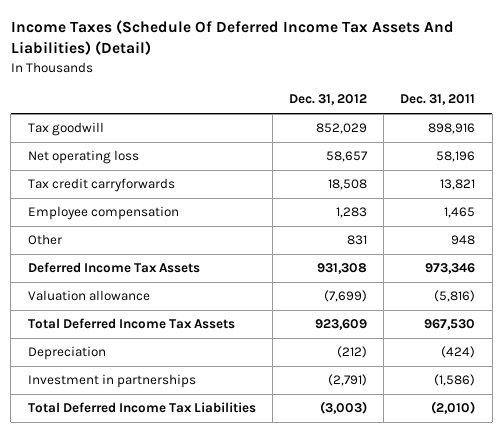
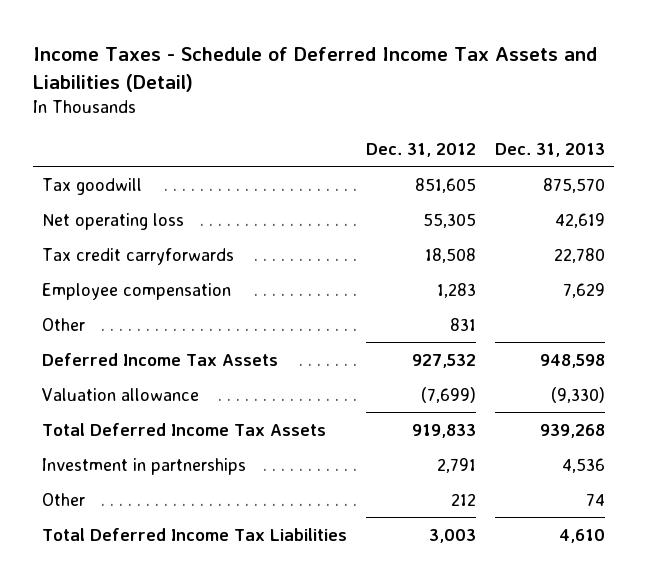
[10,20,454,56] Income Taxes (Schedule Of Deferred Income Tax Assets And Liabilities) (Detail) -> [32,46,597,92] Income Taxes - Schedule of Deferred Income Tax Assets and Liabilities (Detail)
[400,94,476,106] Dec. 31, 2011 -> none
none -> [494,142,605,157] Dec. 31, 2013
[315,123,367,135] 852,029 -> [415,177,477,193] 851,605
[325,151,368,163] 58,657 -> [423,212,477,228] 55,305
[316,263,367,275] 931,308 -> [412,353,477,368] 927,532
[27,346,106,361] Depreciation -> none
[314,319,367,331] 923,609 -> [412,423,477,438] 919,833
[327,374,367,387] (2,791) -> [437,457,477,473] 2,791
none -> [42,492,86,506] Other
[319,401,367,415] (3,003) -> [429,528,477,543] 3,003

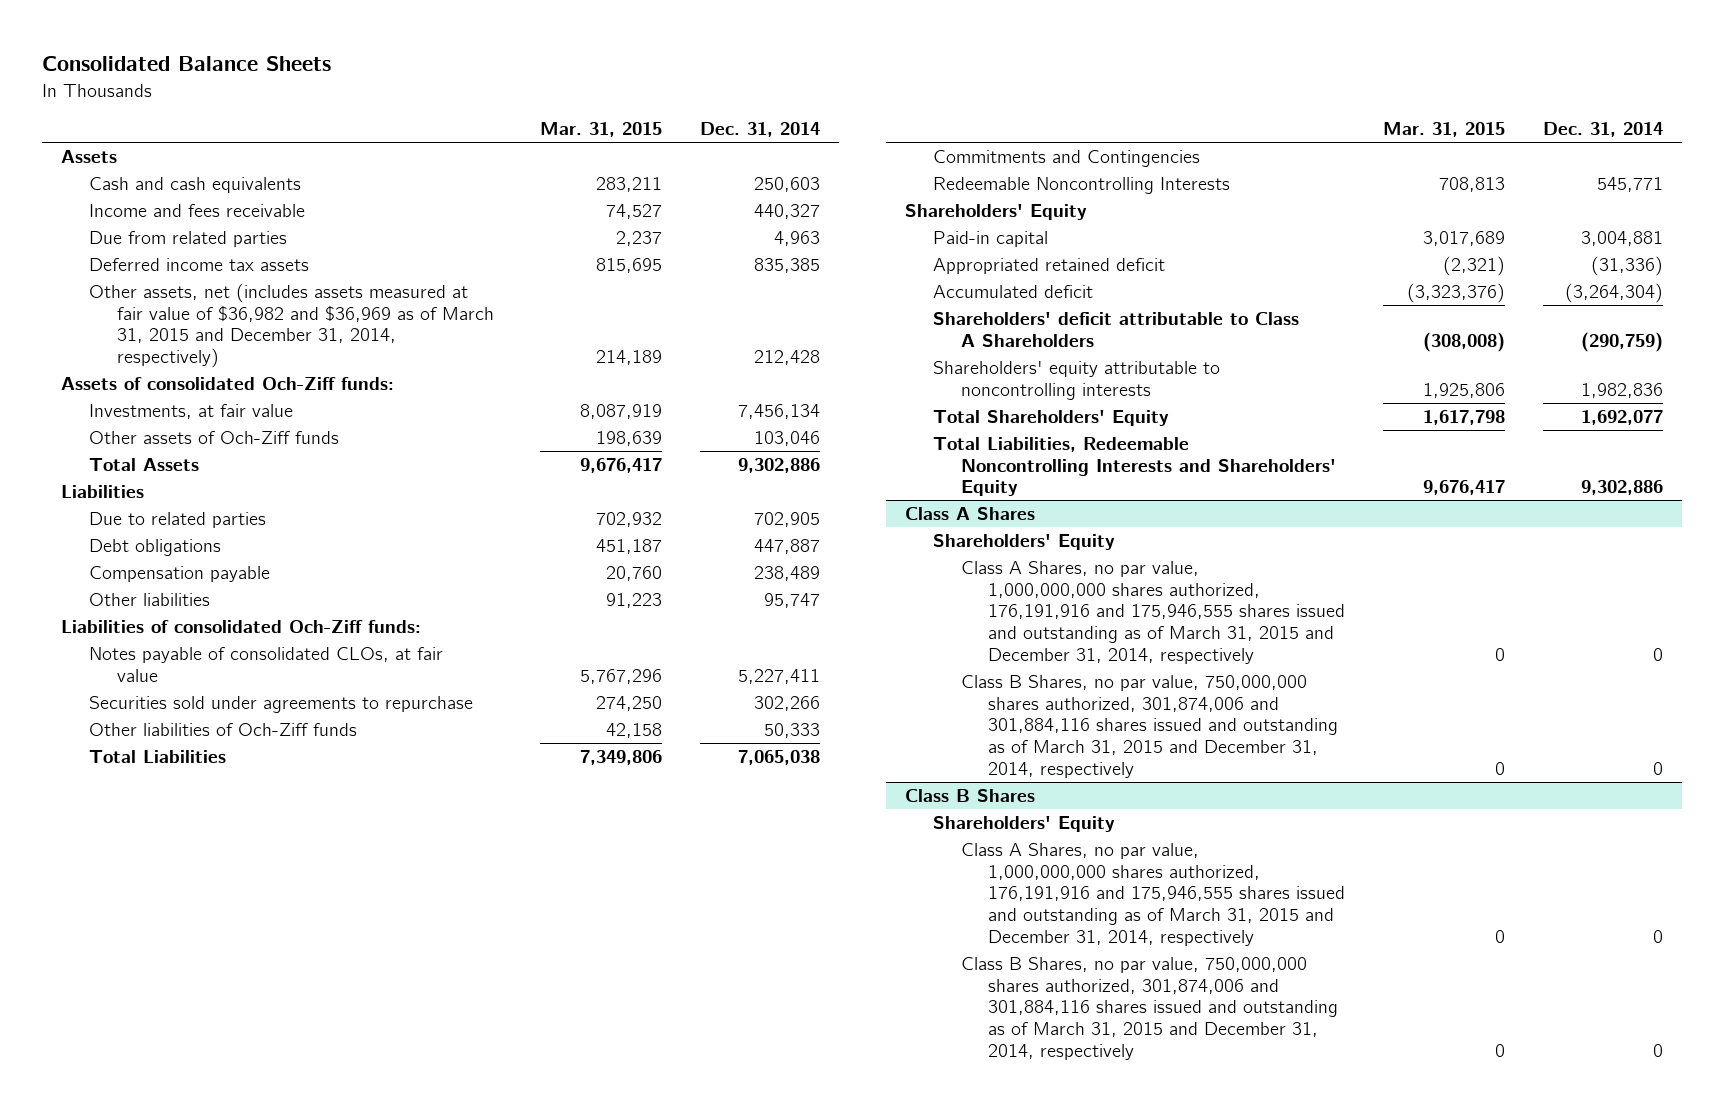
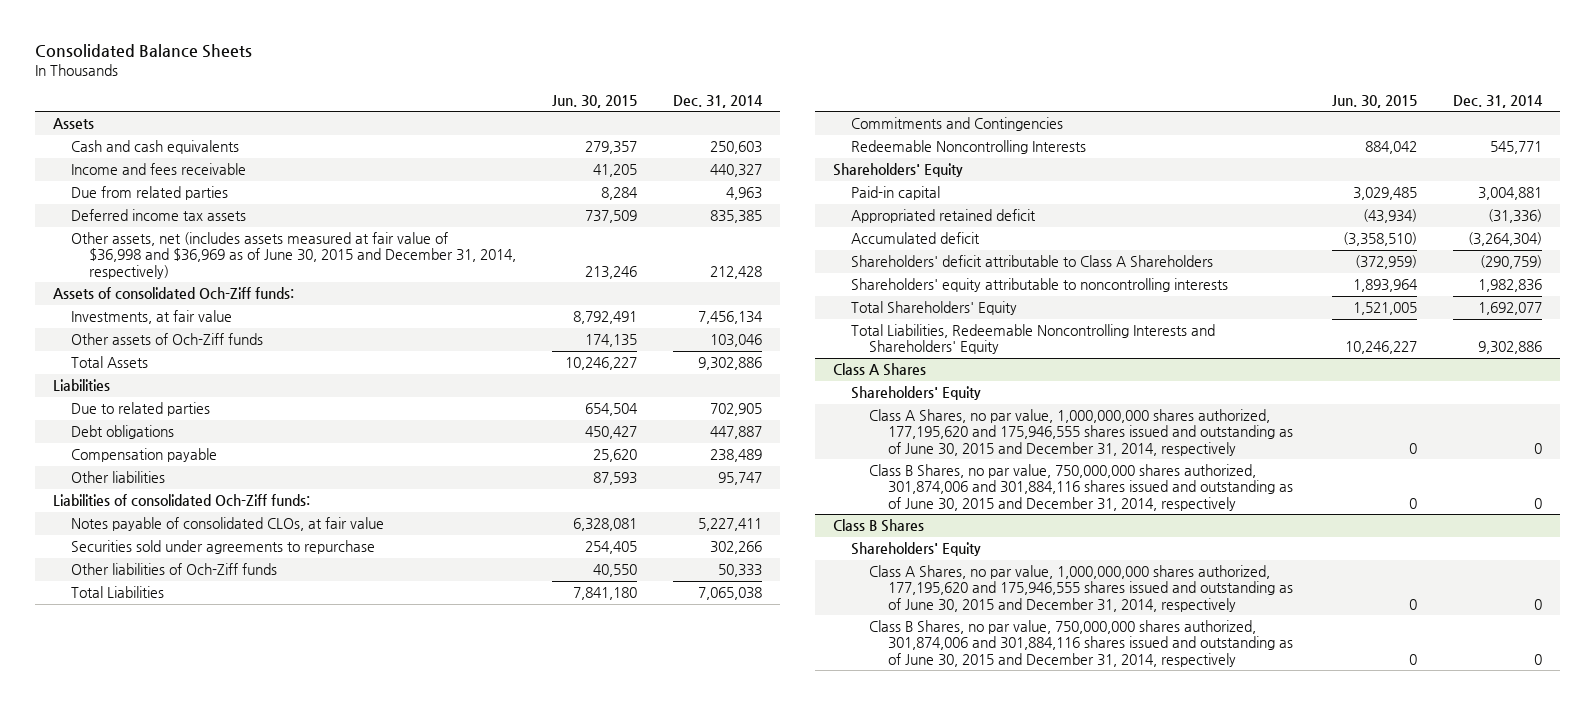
[540,122,663,138] Mar. 31, 2015 -> none
none -> [552,94,638,108] Jun. 30, 2015
[89,282,495,368] Other assets, net (includes assets measured at fair value of $36,982 and $36,969 as of March 31, 2015 and December 31, 2014, respectively) -> [71,232,517,279] Other assets, net (includes assets measured at fair value of $36,998 and $36,969 as of June 30, 2015 and December 31, 2014, respectively)
[960,560,1346,664] Class A Shares, no par value, 1,000,000,000 shares authorized, 176,191,916 and 175,946,555 shares issued and outstanding as of March 31, 2015 and December 31, 2014, respectively -> [869,409,1293,456] Class A Shares, no par value, 1,000,000,000 shares authorized, 177,195,620 and 175,946,555 shares issued and outstanding as of June 30, 2015 and December 31, 2014, respectively
[960,674,1339,778] Class B Shares, no par value, 750,000,000 shares authorized, 301,874,006 and 301,884,116 shares issued and outstanding as of March 31, 2015 and December 31, 2014, respectively -> [869,464,1293,511] Class B Shares, no par value, 750,000,000 shares authorized, 301,874,006 and 301,884,116 shares issued and outstanding as of June 30, 2015 and December 31, 2014, respectively
[960,842,1346,946] Class A Shares, no par value, 1,000,000,000 shares authorized, 176,191,916 and 175,946,555 shares issued and outstanding as of March 31, 2015 and December 31, 2014, respectively -> [869,565,1293,612] Class A Shares, no par value, 1,000,000,000 shares authorized, 177,195,620 and 175,946,555 shares issued and outstanding as of June 30, 2015 and December 31, 2014, respectively
[960,956,1339,1060] Class B Shares, no par value, 750,000,000 shares authorized, 301,874,006 and 301,884,116 shares issued and outstanding as of March 31, 2015 and December 31, 2014, respectively -> [869,620,1293,667] Class B Shares, no par value, 750,000,000 shares authorized, 301,874,006 and 301,884,116 shares issued and outstanding as of June 30, 2015 and December 31, 2014, respectively

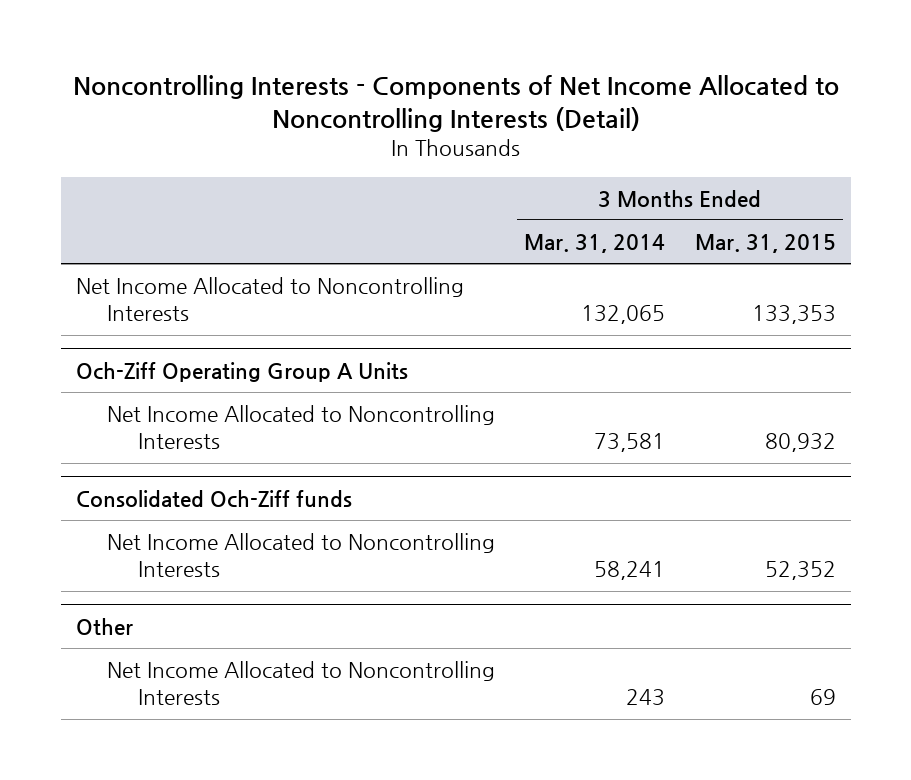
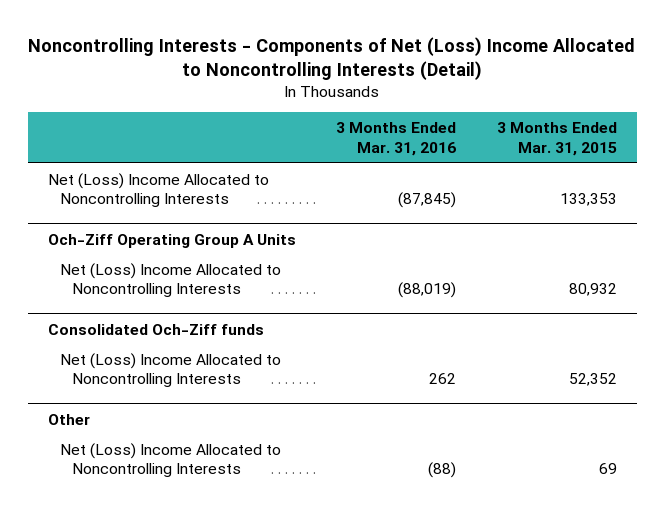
[72,74,839,132] Noncontrolling Interests - Components of Net Income Allocated to Noncontrolling Interests (Detail) -> [28,36,636,80] Noncontrolling Interests - Components of Net (Loss) Income Allocated to Noncontrolling Interests (Detail)
[524,234,666,254] Mar. 31, 2014 -> none
none -> [336,122,457,156] 3 Months Ended Mar. 31, 2016
[75,277,464,322] Net Income Allocated to Noncontrolling Interests -> [47,172,269,208] Net (Loss) Income Allocated to Noncontrolling Interests
[106,405,495,450] Net Income Allocated to Noncontrolling Interests -> [59,262,281,298] Net (Loss) Income Allocated to Noncontrolling Interests
[106,533,495,578] Net Income Allocated to Noncontrolling Interests -> [59,352,281,388] Net (Loss) Income Allocated to Noncontrolling Interests
[106,661,495,706] Net Income Allocated to Noncontrolling Interests -> [59,442,281,478] Net (Loss) Income Allocated to Noncontrolling Interests

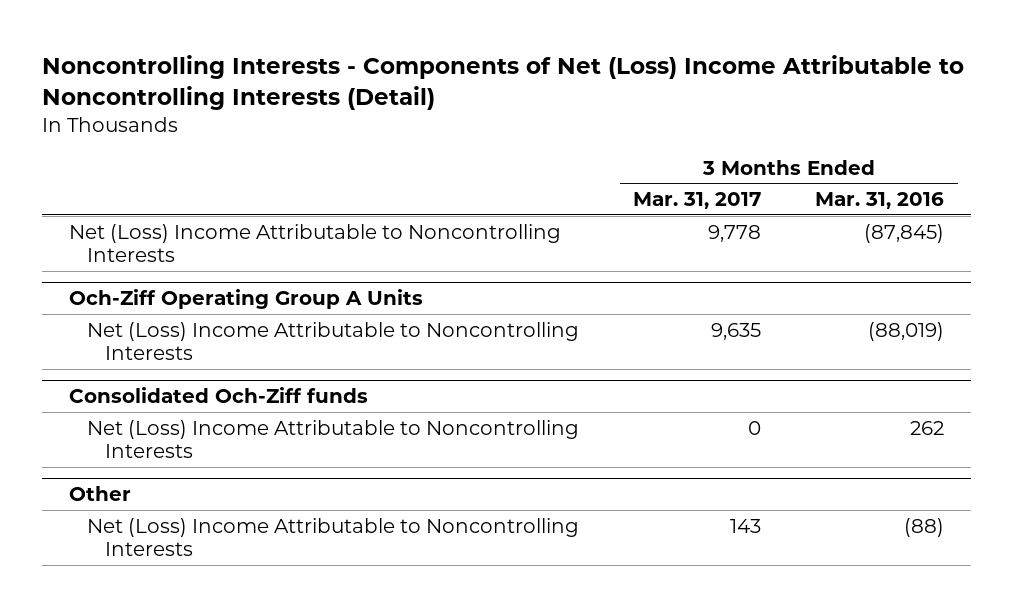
[28,36,636,80] Noncontrolling Interests - Components of Net (Loss) Income Allocated to Noncontrolling Interests (Detail) -> [42,54,965,110] Noncontrolling Interests - Components of Net (Loss) Income Attributable to Noncontrolling Interests (Detail)
[496,122,617,156] 3 Months Ended Mar. 31, 2015 -> none
none -> [633,192,762,210] Mar. 31, 2017
[47,172,269,208] Net (Loss) Income Allocated to Noncontrolling Interests -> [69,223,562,263] Net (Loss) Income Attributable to Noncontrolling Interests
[59,262,281,298] Net (Loss) Income Allocated to Noncontrolling Interests -> [87,321,580,361] Net (Loss) Income Attributable to Noncontrolling Interests
[59,352,281,388] Net (Loss) Income Allocated to Noncontrolling Interests -> [87,419,580,459] Net (Loss) Income Attributable to Noncontrolling Interests
[59,442,281,478] Net (Loss) Income Allocated to Noncontrolling Interests -> [87,517,580,557] Net (Loss) Income Attributable to Noncontrolling Interests

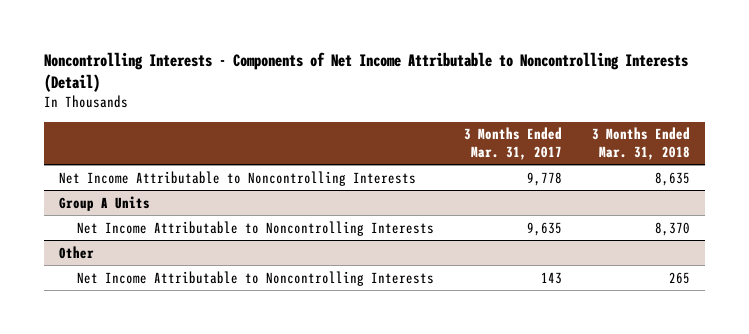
[42,54,965,110] Noncontrolling Interests - Components of Net (Loss) Income Attributable to Noncontrolling Interests (Detail) -> [43,51,688,93] Noncontrolling Interests - Components of Net Income Attributable to Noncontrolling Interests (Detail)
[815,192,945,210] Mar. 31, 2016 -> none
none -> [592,127,691,160] 3 Months Ended Mar. 31, 2018
[69,387,369,404] Consolidated Och-Ziff funds -> none
[87,419,580,459] Net (Loss) Income Attributable to Noncontrolling Interests -> none
[69,223,562,263] Net (Loss) Income Attributable to Noncontrolling Interests -> [58,170,416,186] Net Income Attributable to Noncontrolling Interests
[69,289,424,310] Och-Ziff Operating Group A Units -> [58,195,150,211] Group A Units
[87,321,580,361] Net (Loss) Income Attributable to Noncontrolling Interests -> [77,220,435,236] Net Income Attributable to Noncontrolling Interests
[87,517,580,557] Net (Loss) Income Attributable to Noncontrolling Interests -> [77,270,435,286] Net Income Attributable to Noncontrolling Interests

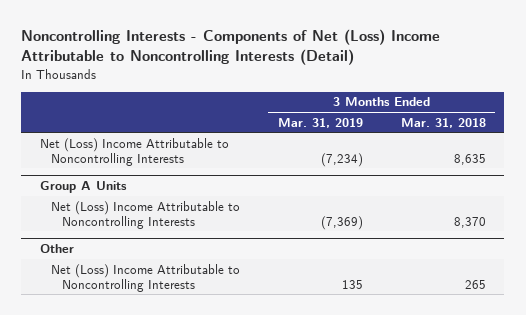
[43,51,688,93] Noncontrolling Interests - Components of Net Income Attributable to Noncontrolling Interests (Detail) -> [21,29,441,66] Noncontrolling Interests - Components of Net (Loss) Income Attributable to Noncontrolling Interests (Detail)
[464,127,563,160] 3 Months Ended Mar. 31, 2017 -> none
none -> [277,117,363,128] Mar. 31, 2019
[58,170,416,186] Net Income Attributable to Noncontrolling Interests -> [40,137,230,166] Net (Loss) Income Attributable to Noncontrolling Interests
[77,220,435,236] Net Income Attributable to Noncontrolling Interests -> [51,200,241,229] Net (Loss) Income Attributable to Noncontrolling Interests
[77,270,435,286] Net Income Attributable to Noncontrolling Interests -> [51,263,241,292] Net (Loss) Income Attributable to Noncontrolling Interests

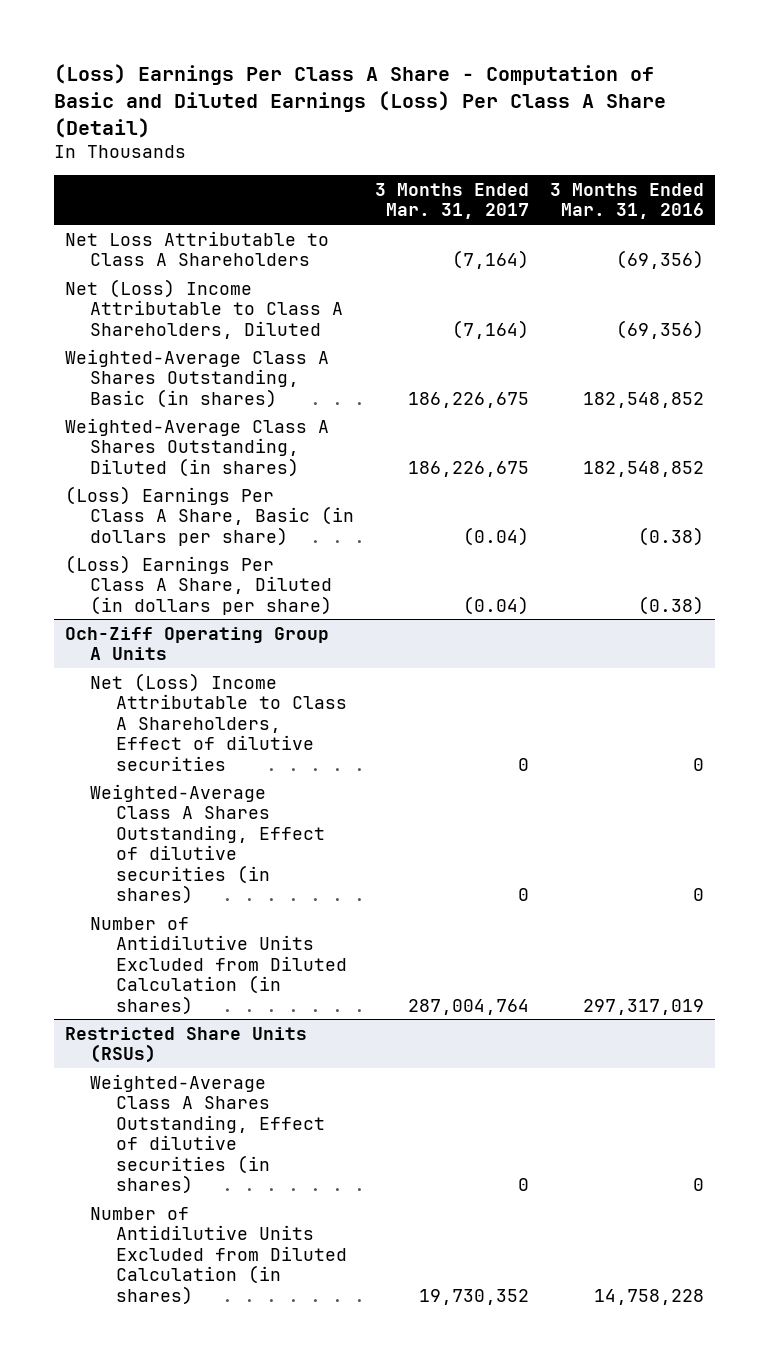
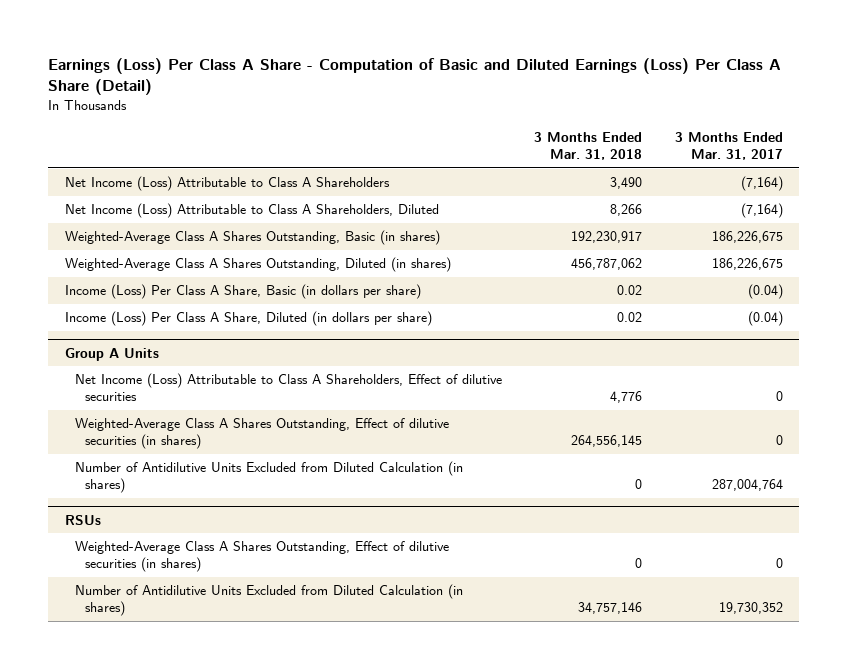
[54,63,667,138] (Loss) Earnings Per Class A Share - Computation of Basic and Diluted Earnings (Loss) Per Class A Share (Detail) -> [48,57,782,96] Earnings (Loss) Per Class A Share - Computation of Basic and Diluted Earnings (Loss) Per Class A Share (Detail)
[550,182,705,220] 3 Months Ended Mar. 31, 2016 -> none
none -> [534,132,643,160] 3 Months Ended Mar. 31, 2018
[64,230,329,267] Net Loss Attributable to Class A Shareholders -> [64,176,390,192] Net Income (Loss) Attributable to Class A Shareholders
[64,278,344,339] Net (Loss) Income Attributable to Class A Shareholders, Diluted -> [64,203,439,219] Net Income (Loss) Attributable to Class A Shareholders, Diluted
[64,485,355,546] (Loss) Earnings Per Class A Share, Basic (in dollars per share) -> [64,284,421,300] Income (Loss) Per Class A Share, Basic (in dollars per share)
[64,554,333,615] (Loss) Earnings Per Class A Share, Diluted (in dollars per share) -> [64,311,432,327] Income (Loss) Per Class A Share, Diluted (in dollars per share)
[64,626,329,661] Och-Ziff Operating Group A Units -> [64,347,159,361] Group A Units
[90,672,348,771] Net (Loss) Income Attributable to Class A Shareholders, Effect of dilutive securities -> [74,373,502,402] Net Income (Loss) Attributable to Class A Shareholders, Effect of dilutive securities
[64,1026,307,1064] Restricted Share Units (RSUs) -> [64,514,101,525] RSUs

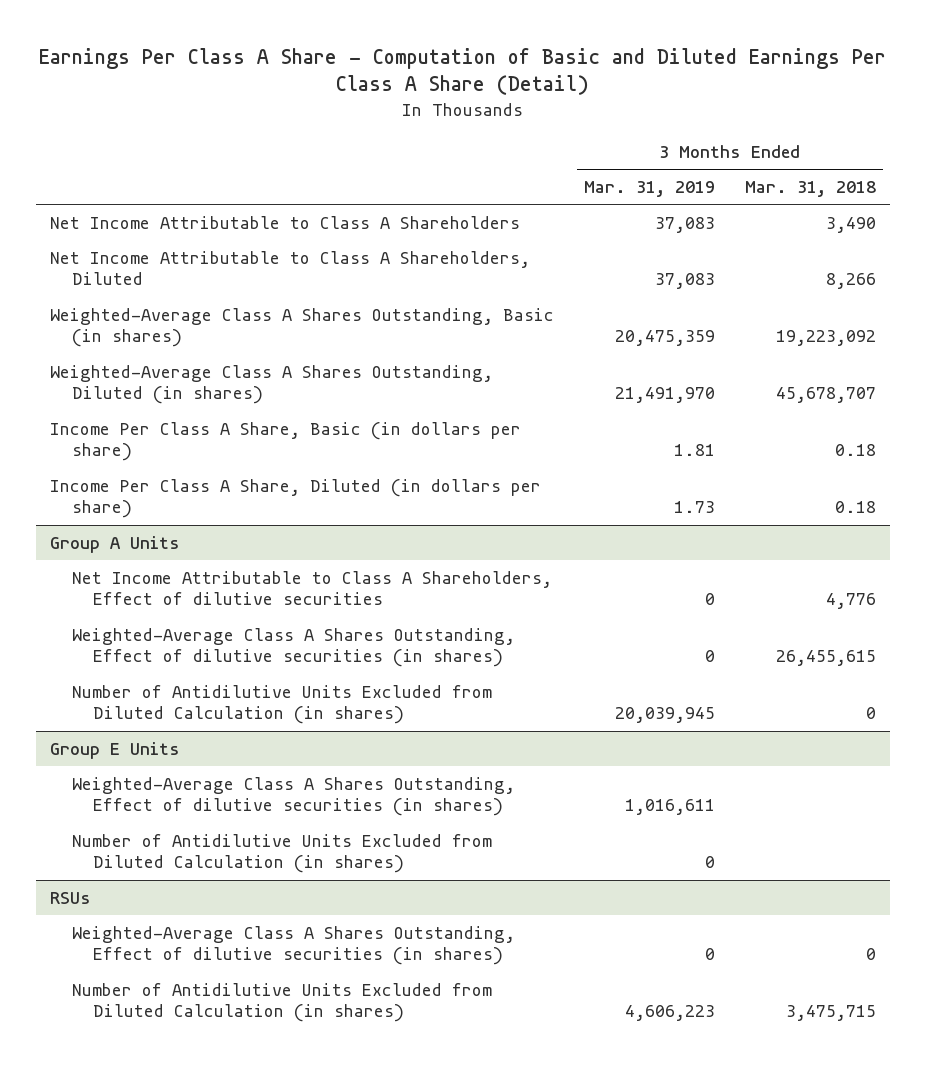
[48,57,782,96] Earnings (Loss) Per Class A Share - Computation of Basic and Diluted Earnings (Loss) Per Class A Share (Detail) -> [39,47,887,96] Earnings Per Class A Share - Computation of Basic and Diluted Earnings Per Class A Share (Detail)
[674,132,783,160] 3 Months Ended Mar. 31, 2017 -> none
none -> [584,180,716,197] Mar. 31, 2019
[64,176,390,192] Net Income (Loss) Attributable to Class A Shareholders -> [50,215,521,229] Net Income Attributable to Class A Shareholders
[64,203,439,219] Net Income (Loss) Attributable to Class A Shareholders, Diluted -> [50,250,531,286] Net Income Attributable to Class A Shareholders, Diluted
[571,231,643,244] 192,230,917 -> [775,330,876,347] 19,223,092
[571,258,643,271] 456,787,062 -> [775,387,876,404] 45,678,707
[64,284,421,300] Income (Loss) Per Class A Share, Basic (in dollars per share) -> [50,421,522,462] Income Per Class A Share, Basic (in dollars per share)
[617,285,643,296] 0.02 -> [834,444,876,457] 0.18
[64,311,432,327] Income (Loss) Per Class A Share, Diluted (in dollars per share) -> [50,478,542,519] Income Per Class A Share, Diluted (in dollars per share)
[617,312,643,323] 0.02 -> [834,501,876,514] 0.18
[74,373,502,402] Net Income (Loss) Attributable to Class A Shareholders, Effect of dilutive securities -> [71,570,552,606] Net Income Attributable to Class A Shareholders, Effect of dilutive securities
[571,435,643,448] 264,556,145 -> [775,650,876,667] 26,455,615
none -> [50,741,181,759] Group E Units
none -> [71,776,515,817] Weighted-Average Class A Shares Outstanding, Effect of dilutive securities (in shares)
none -> [71,833,492,874] Number of Antidilutive Units Excluded from Diluted Calculation (in shares)
[578,602,643,615] 34,757,146 -> [785,1005,876,1022] 3,475,715

